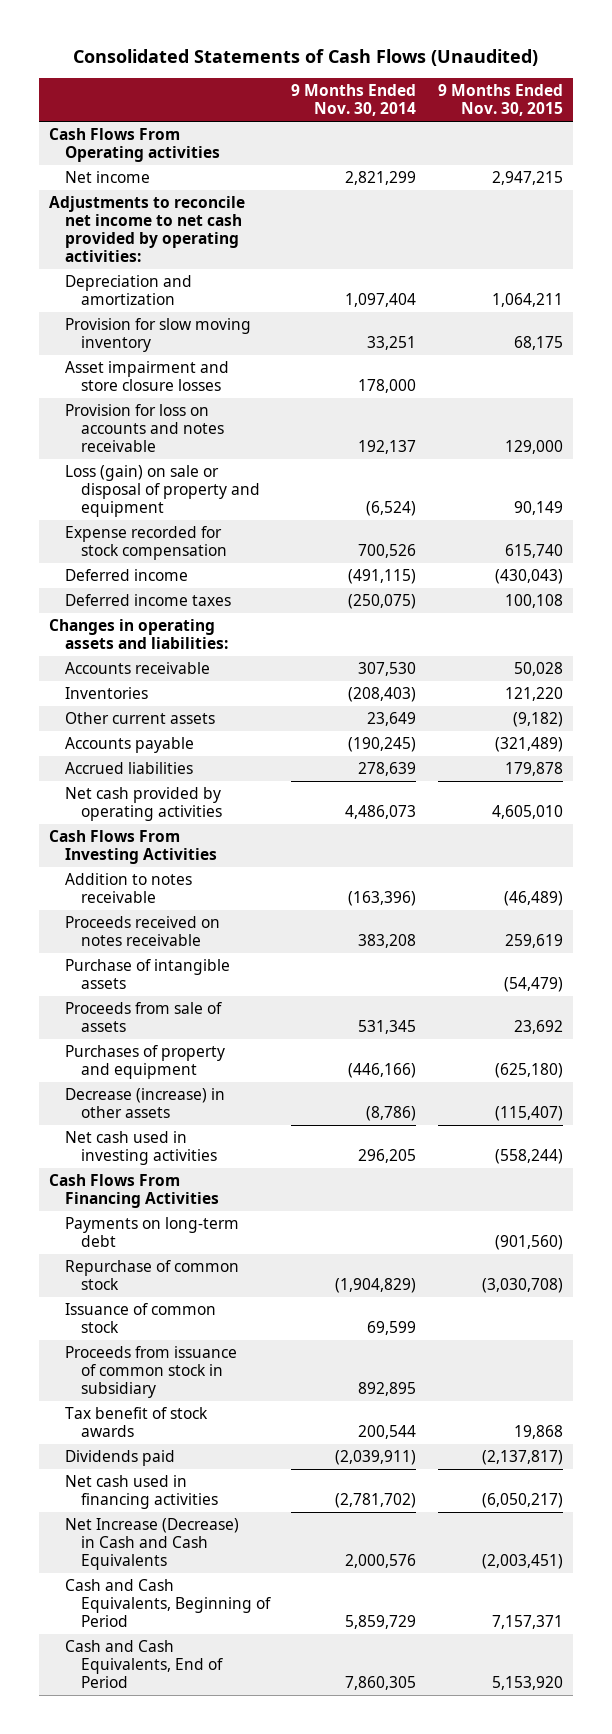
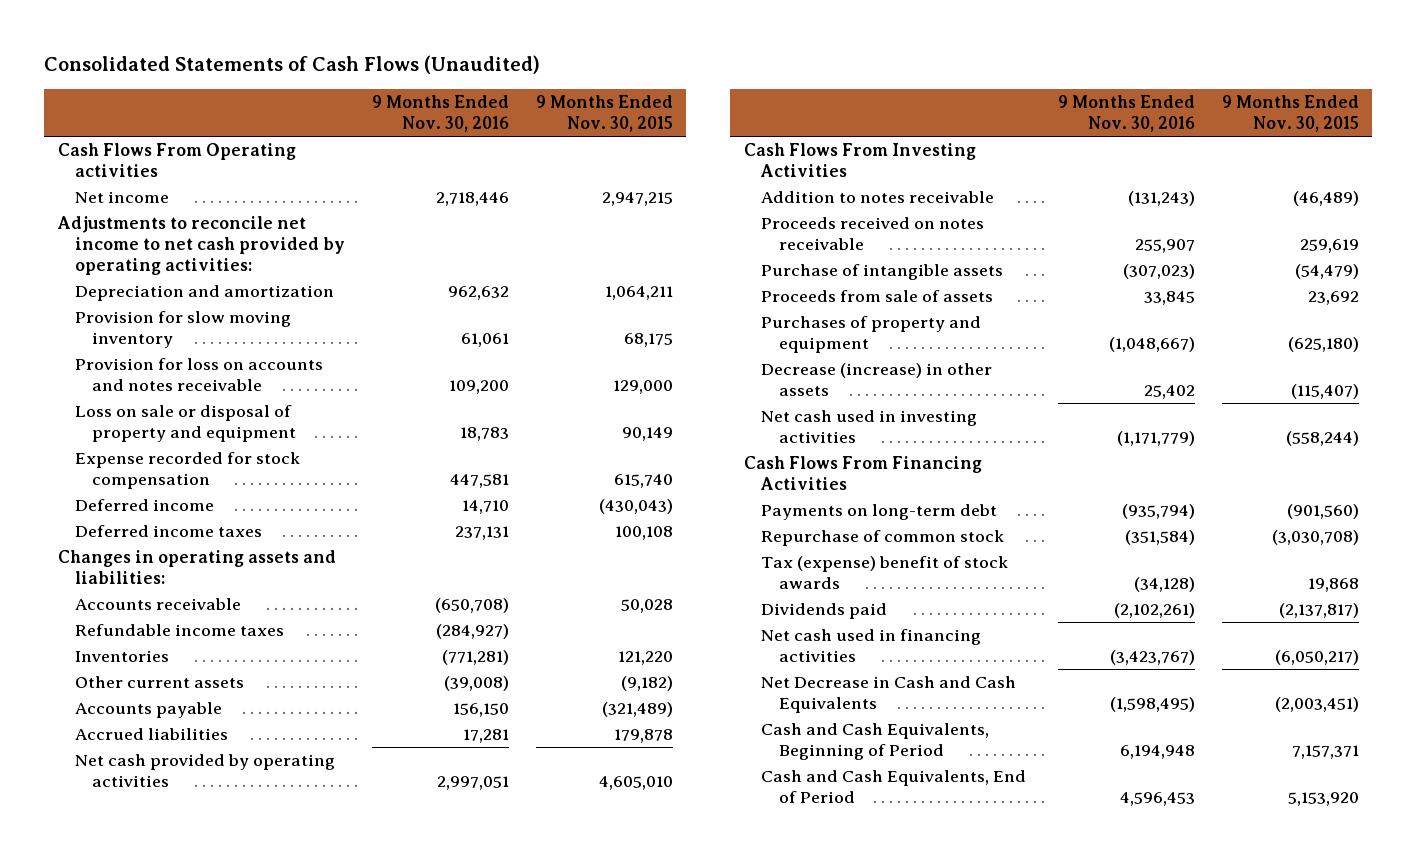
[291,84,417,117] 9 Months Ended Nov. 30, 2014 -> none
none -> [371,95,509,133] 9 Months Ended Nov. 30, 2016
[65,361,230,392] Asset impairment and store closure losses -> none
[65,465,260,517] Loss (gain) on sale or disposal of property and equipment -> [75,405,297,443] Loss on sale or disposal of property and equipment
none -> [75,624,285,637] Refundable income taxes
[65,1303,217,1334] Issuance of common stock -> none
[65,1346,238,1398] Proceeds from issuance of common stock in subsidiary -> none
[65,1407,209,1438] Tax benefit of stock awards -> [761,556,1009,590] Tax (expense) benefit of stock awards
[65,1518,240,1570] Net Increase (Decrease) in Cash and Cash Equivalents -> [761,676,1017,714] Net Decrease in Cash and Cash Equivalents

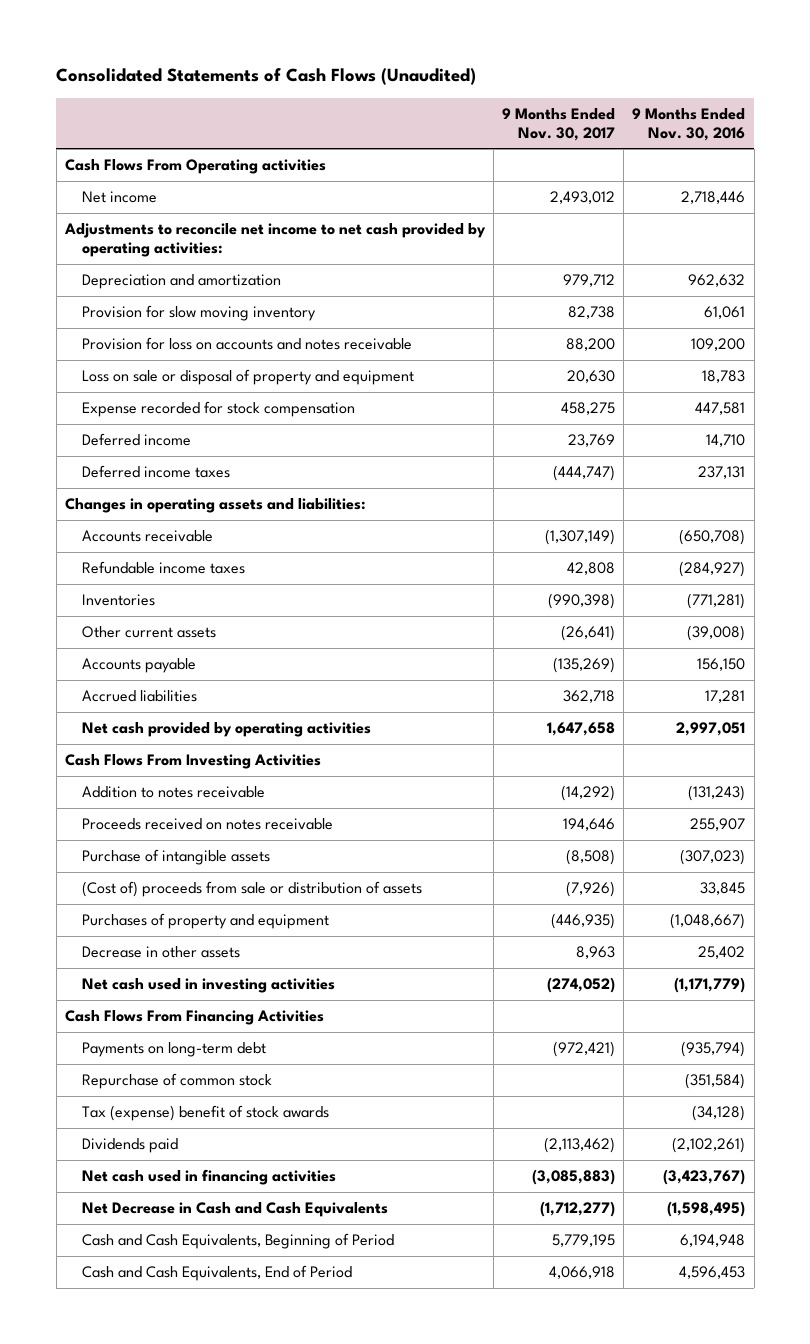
[535,95,673,133] 9 Months Ended Nov. 30, 2015 -> none
none -> [502,107,616,141] 9 Months Ended Nov. 30, 2017
[761,290,994,303] Proceeds from sale of assets -> [81,881,422,898] (Cost of) proceeds from sale or distribution of assets
[761,363,993,397] Decrease (increase) in other assets -> [81,946,240,959] Decrease in other assets

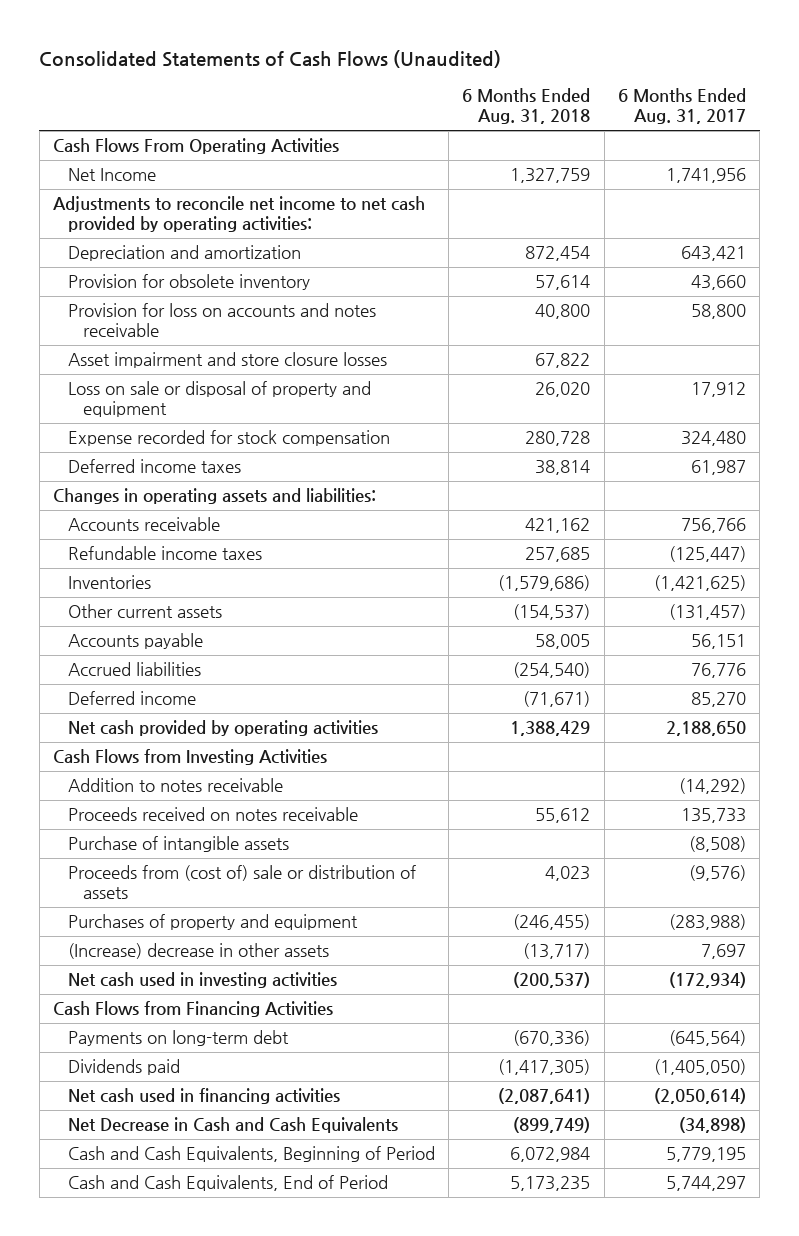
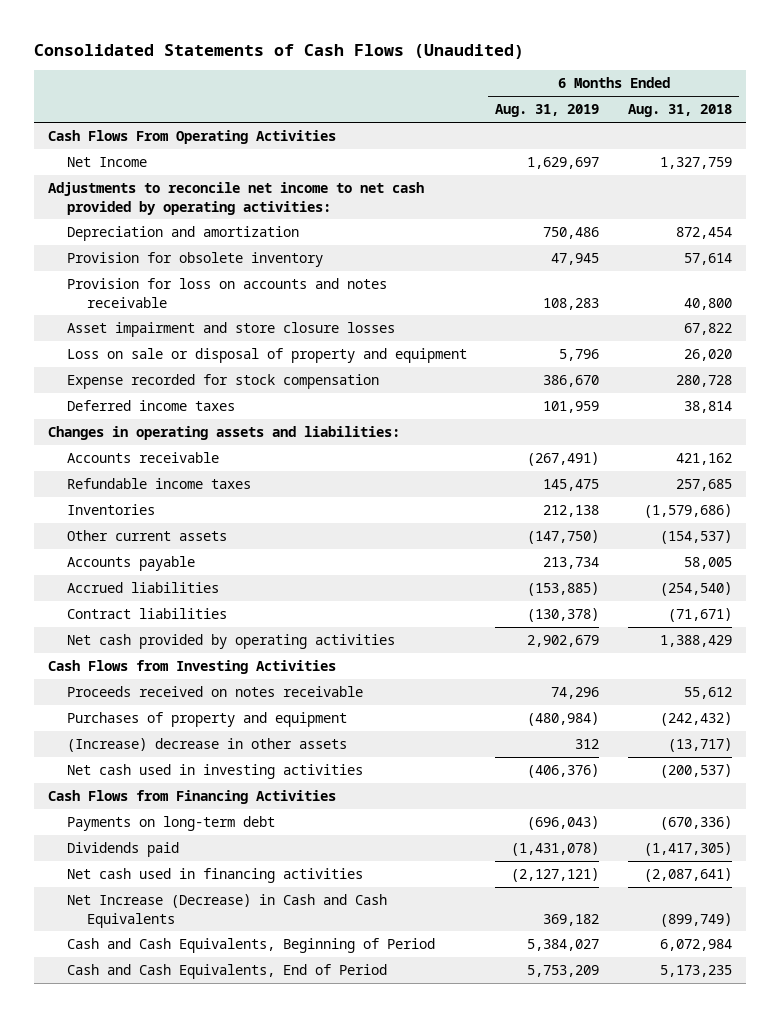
[617,88,746,125] 6 Months Ended Aug. 31, 2017 -> none
none -> [495,104,600,118] Aug. 31, 2019
[68,691,197,706] Deferred income -> [67,608,228,620] Contract liabilities
[68,778,284,793] Addition to notes receivable -> none
[68,836,290,853] Purchase of intangible assets -> none
[68,865,417,900] Proceeds from (cost of) sale or distribution of assets -> none
[513,914,591,931] (246,455) -> [659,712,732,727] (242,432)
[68,1117,399,1134] Net Decrease in Cash and Cash Equivalents -> [67,894,388,928] Net Increase (Decrease) in Cash and Cash Equivalents

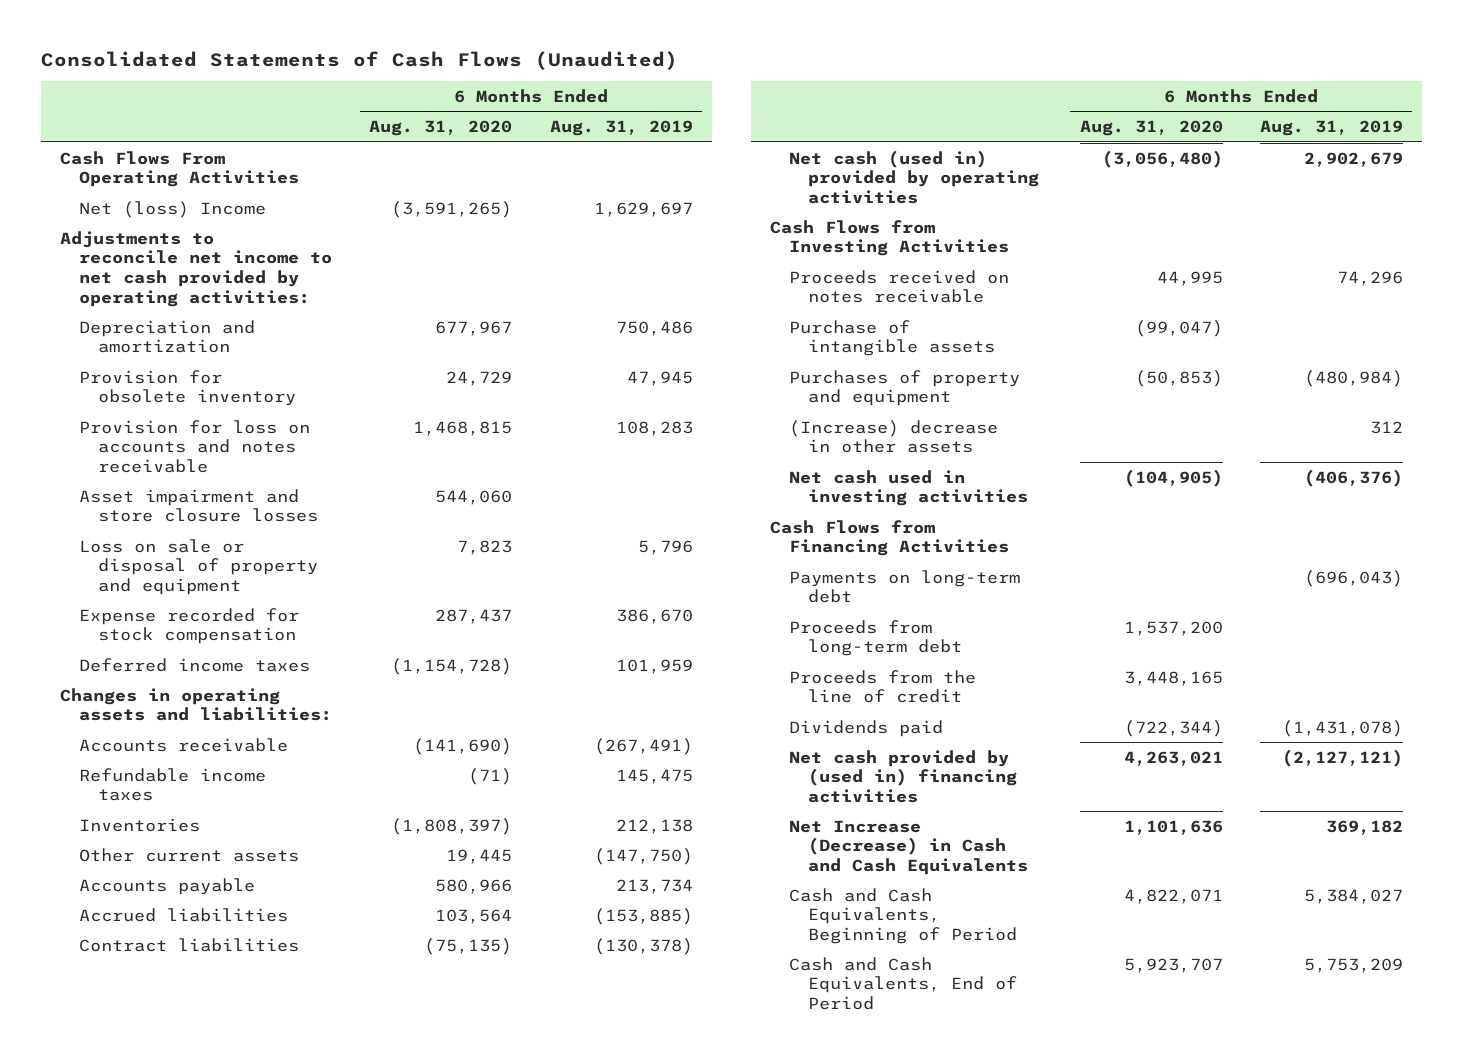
[627,104,732,118] Aug. 31, 2018 -> none
none -> [369,120,513,137] Aug. 31, 2020
[67,157,148,168] Net Income -> [79,200,267,218] Net (loss) Income
[67,634,396,650] Net cash provided by operating activities -> [789,149,1040,204] Net cash (used in) provided by operating activities
none -> [789,319,996,357] Purchase of intangible assets
none -> [789,619,963,657] Proceeds from long-term debt
none -> [789,669,977,704] Proceeds from the line of credit
[67,868,364,884] Net cash used in financing activities -> [789,749,1018,803] Net cash provided by (used in) financing activities

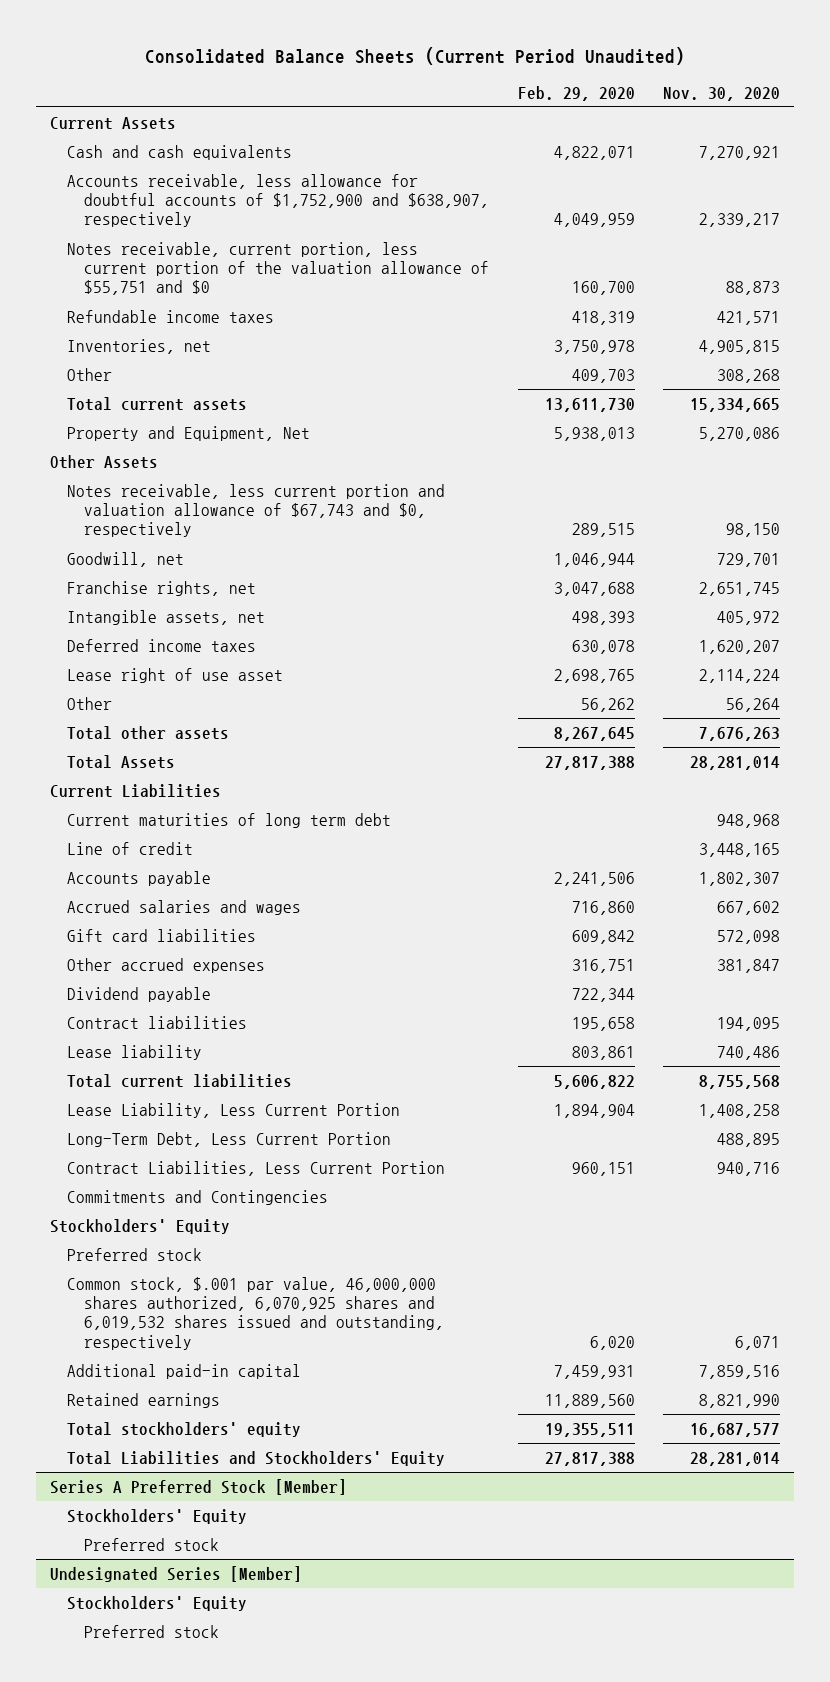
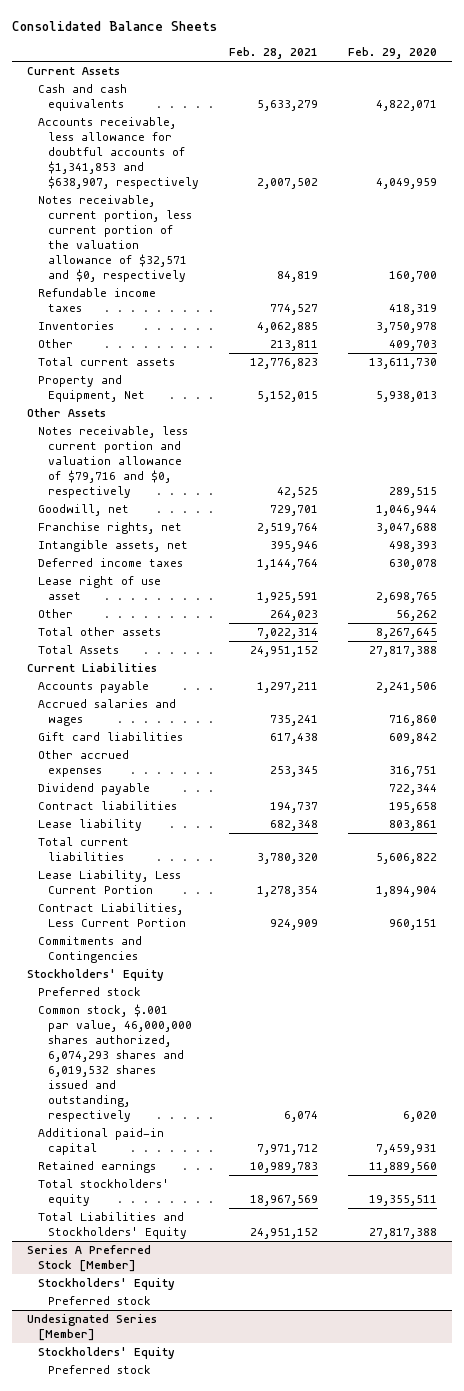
[145,46,686,65] Consolidated Balance Sheets (Current Period Unaudited) -> [12,20,218,31] Consolidated Balance Sheets
[662,86,780,101] Nov. 30, 2020 -> none
none -> [228,47,318,60] Feb. 28, 2021
[67,173,490,228] Accounts receivable, less allowance for doubtful accounts of $1,752,900 and $638,907, respectively -> [37,117,200,190] Accounts receivable, less allowance for doubtful accounts of $1,341,853 and $638,907, respectively
[67,241,490,296] Notes receivable, current portion, less current portion of the valuation allowance of $55,751 and $0 -> [37,195,193,283] Notes receivable, current portion, less current portion of the valuation allowance of $32,571 and $0, respectively
[67,338,212,354] Inventories, net -> [37,321,114,331] Inventories
[67,483,446,538] Notes receivable, less current portion and valuation allowance of $67,743 and $0, respectively -> [37,426,188,499] Notes receivable, less current portion and valuation allowance of $79,716 and $0, respectively
[67,812,392,828] Current maturities of long term debt -> none
[67,841,194,855] Line of credit -> none
[67,1131,392,1147] Long-Term Debt, Less Current Portion -> none
[67,1276,445,1350] Common stock, $.001 par value, 46,000,000 shares authorized, 6,070,925 shares and 6,019,532 shares issued and outstanding, respectively -> [37,1004,193,1123] Common stock, $.001 par value, 46,000,000 shares authorized, 6,074,293 shares and 6,019,532 shares issued and outstanding, respectively

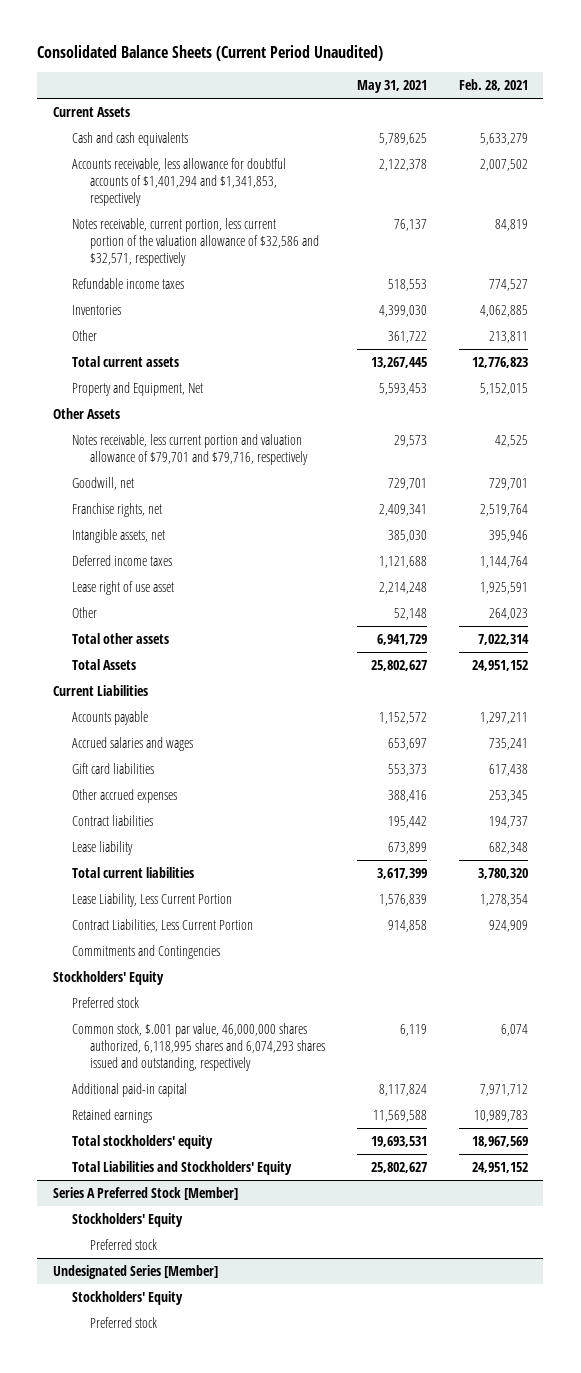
[12,20,218,31] Consolidated Balance Sheets -> [37,45,384,62] Consolidated Balance Sheets (Current Period Unaudited)
[347,47,437,60] Feb. 29, 2020 -> none
none -> [356,80,427,94] May 31, 2021
[37,117,200,190] Accounts receivable, less allowance for doubtful accounts of $1,341,853 and $638,907, respectively -> [71,157,286,206] Accounts receivable, less allowance for doubtful accounts of $1,401,294 and $1,341,853, respectively
[37,195,193,283] Notes receivable, current portion, less current portion of the valuation allowance of $32,571 and $0, respectively -> [71,217,320,266] Notes receivable, current portion, less current portion of the valuation allowance of $32,586 and $32,571, respectively
[37,426,188,499] Notes receivable, less current portion and valuation allowance of $79,716 and $0, respectively -> [71,433,309,465] Notes receivable, less current portion and valuation allowance of $79,701 and $79,716, respectively
[37,783,150,796] Dividend payable -> none
[37,1004,193,1123] Common stock, $.001 par value, 46,000,000 shares authorized, 6,074,293 shares and 6,019,532 shares issued and outstanding, respectively -> [71,1022,326,1071] Common stock, $.001 par value, 46,000,000 shares authorized, 6,118,995 shares and 6,074,293 shares issued and outstanding, respectively

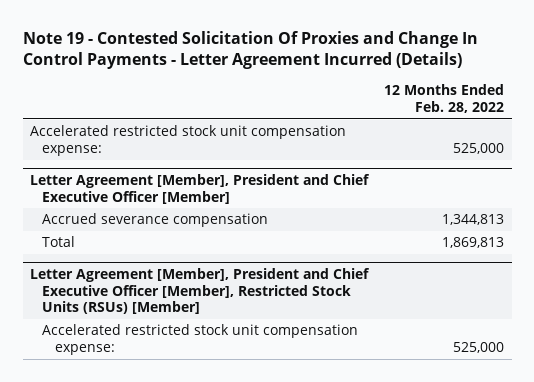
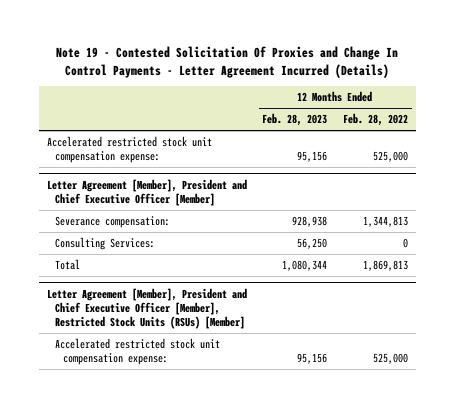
none -> [262,113,328,127] Feb. 28, 2023
[42,213,269,228] Accrued severance compensation -> [54,215,170,228] Severance compensation:
none -> [54,236,155,250] Consulting Services:

